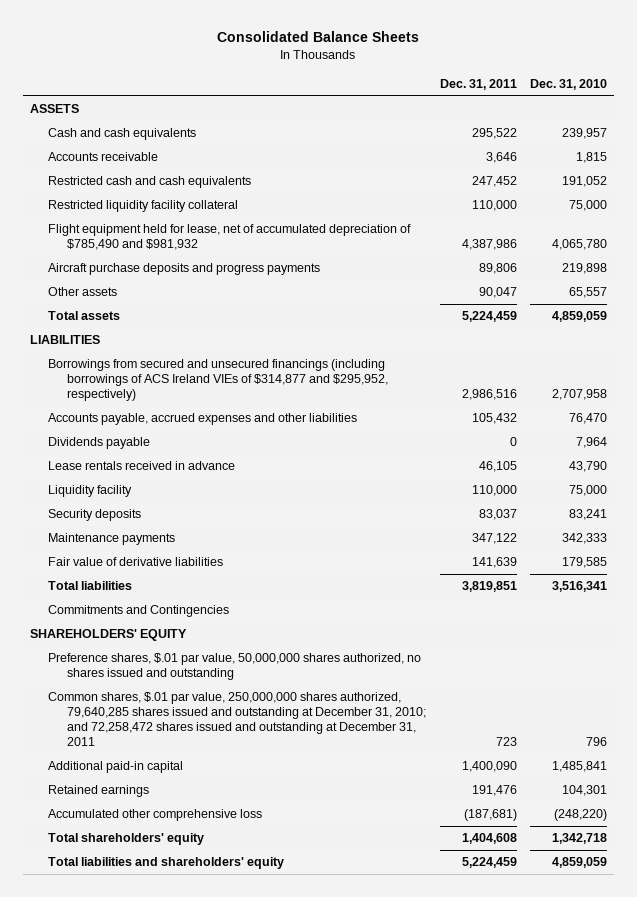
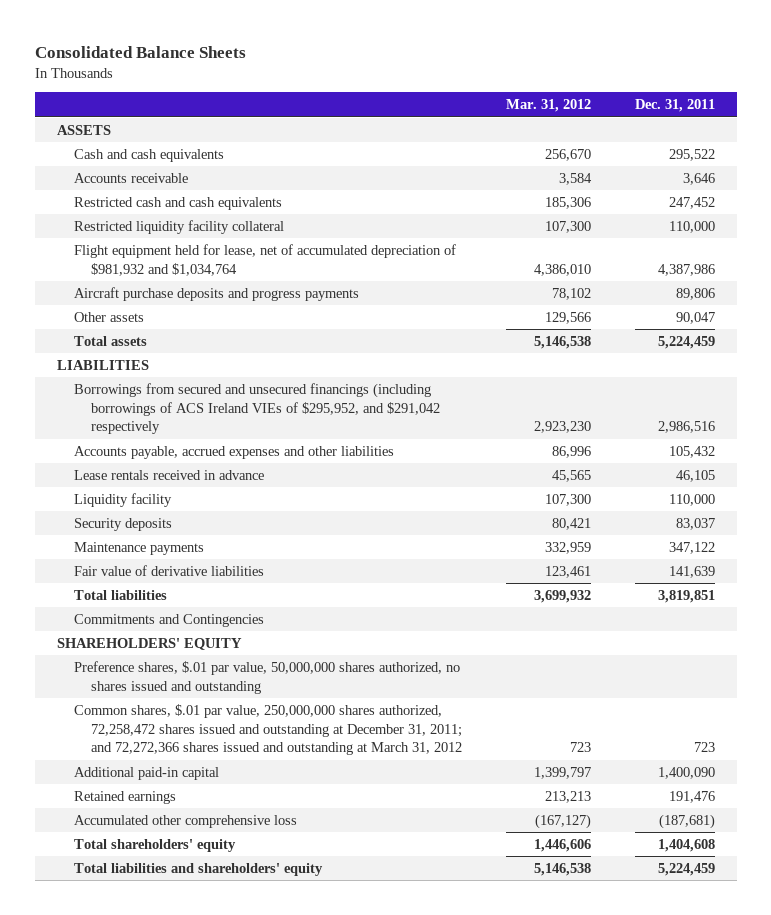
[530,78,608,90] Dec. 31, 2010 -> none
none -> [505,99,591,113] Mar. 31, 2012
[48,224,412,251] Flight equipment held for lease, net of accumulated depreciation of $785,490 and $981,932 -> [74,243,457,276] Flight equipment held for lease, net of accumulated depreciation of $981,932 and $1,034,764
[48,359,389,401] Borrowings from secured and unsecured financings (including borrowings of ACS Ireland VIEs of $314,877 and $295,952, respectively) -> [74,382,441,435] Borrowings from secured and unsecured financings (including borrowings of ACS Ireland VIEs of $295,952, and $291,042 respectively
[48,437,151,450] Dividends payable -> none
[48,692,427,746] Common shares, $.01 par value, 250,000,000 shares authorized, 79,640,285 shares issued and outstanding at December 31, 2010; and 72,258,472 shares issued and outstanding at December 31, 2011 -> [74,703,463,756] Common shares, $.01 par value, 250,000,000 shares authorized, 72,258,472 shares issued and outstanding at December 31, 2011; and 72,272,366 shares issued and outstanding at March 31, 2012

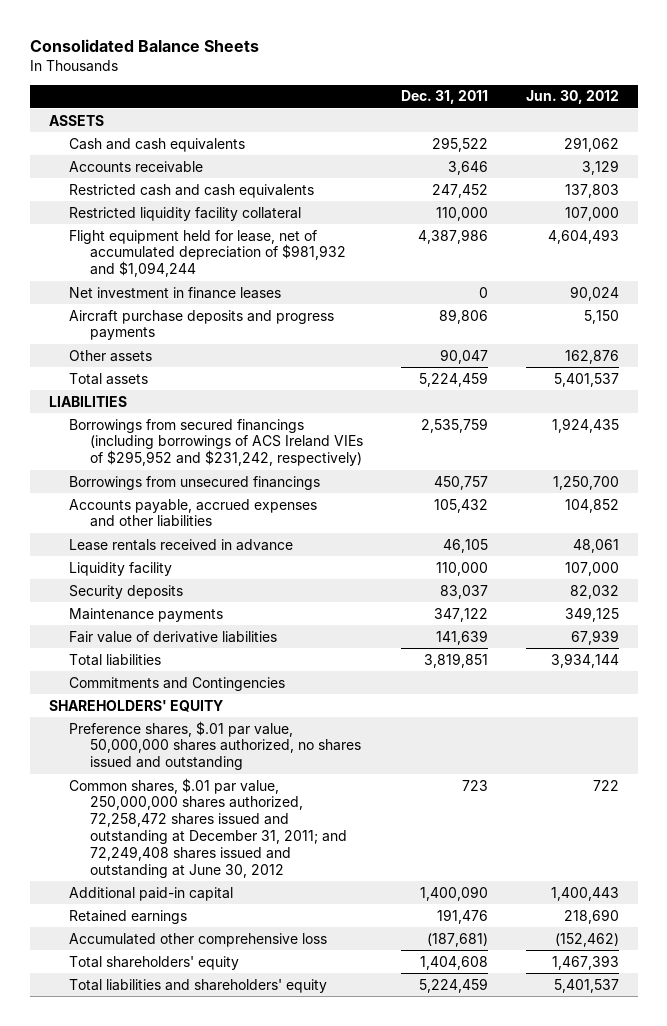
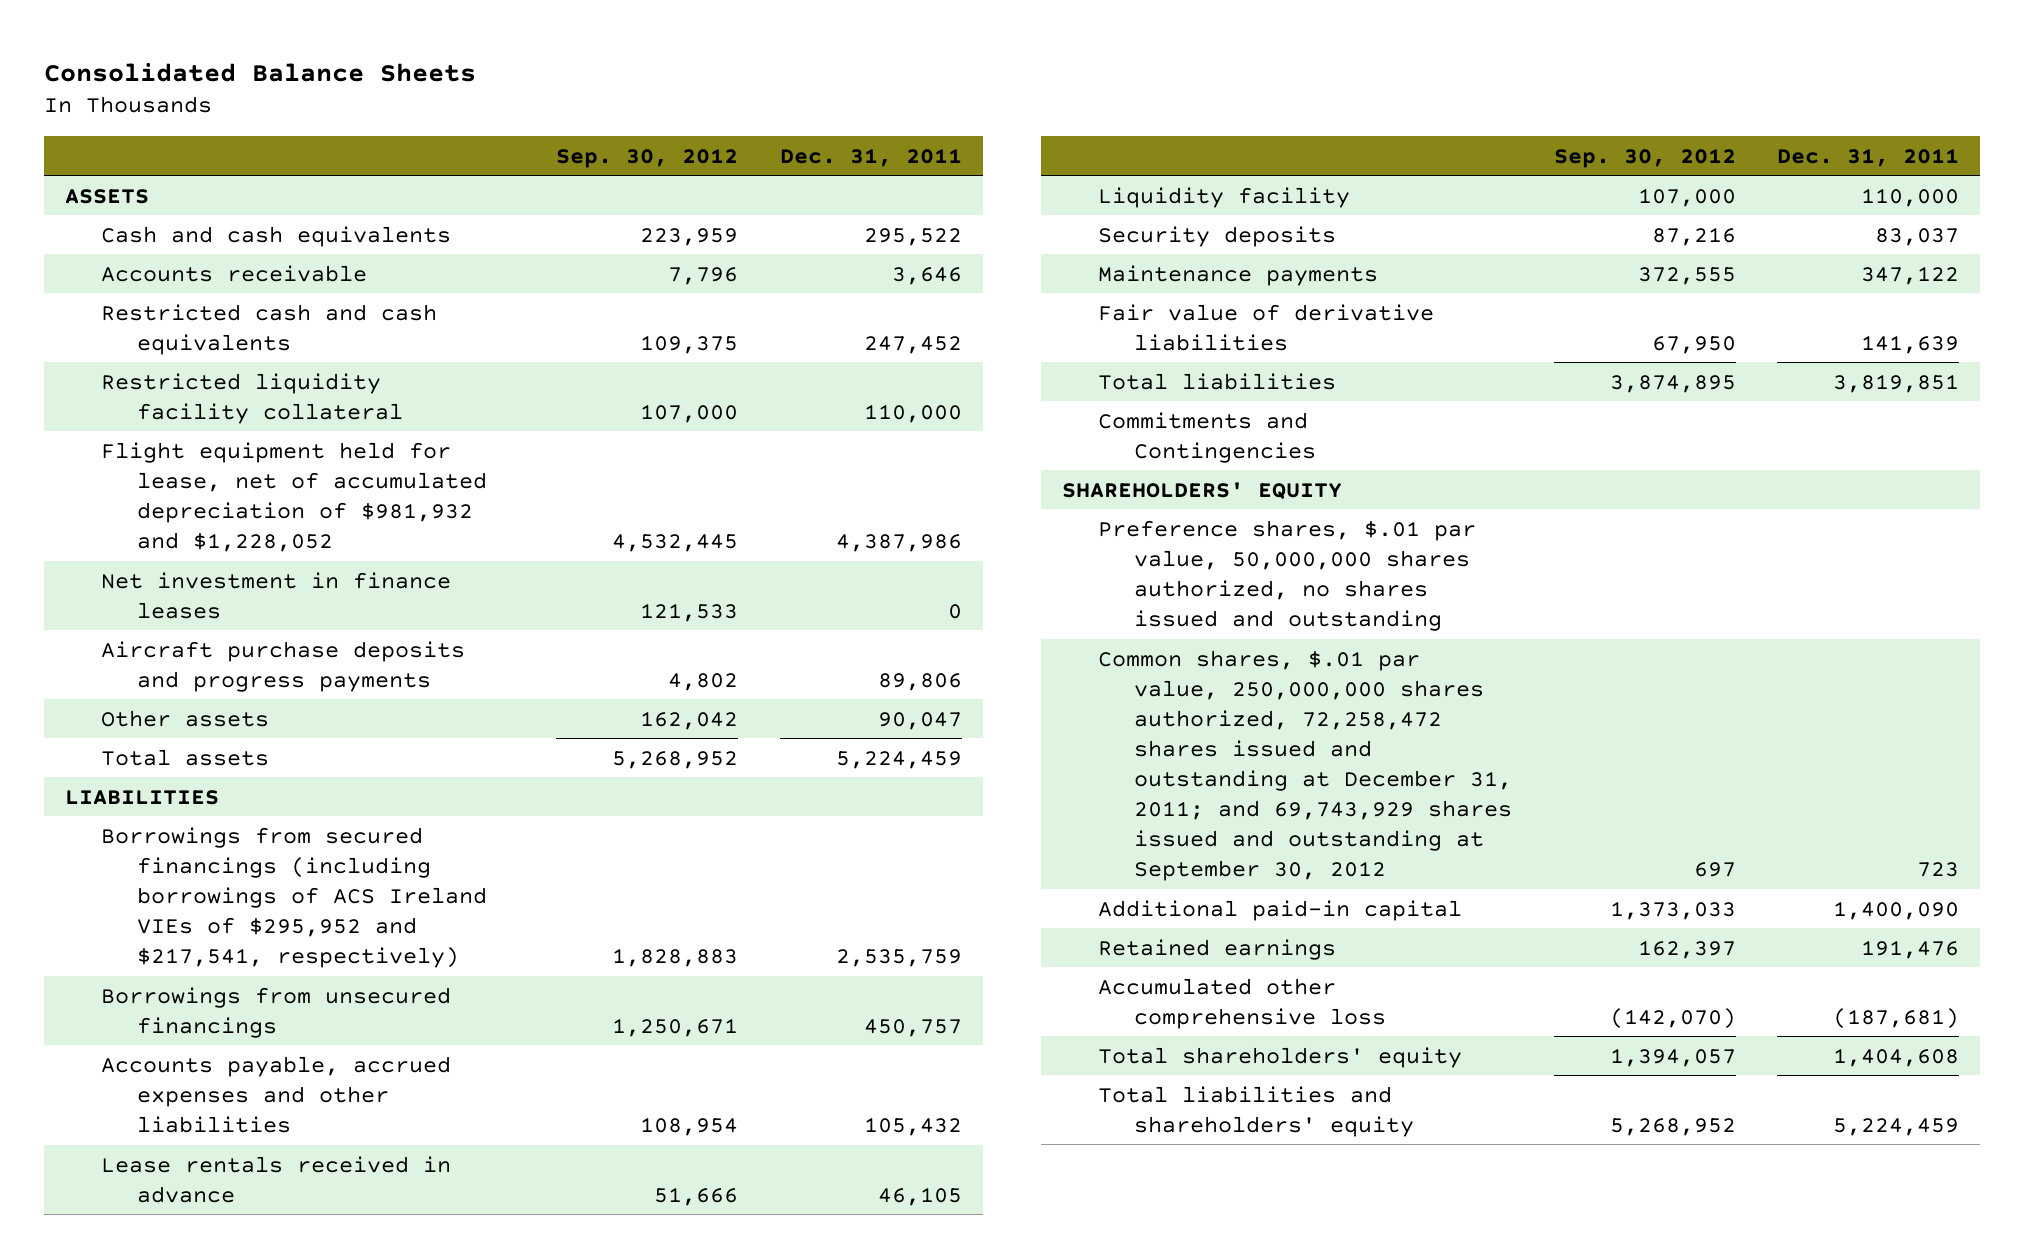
[525,90,619,105] Jun. 30, 2012 -> none
none -> [556,147,739,168] Sep. 30, 2012
[69,229,346,278] Flight equipment held for lease, net of accumulated depreciation of $981,932 and $1,094,244 -> [100,441,487,552] Flight equipment held for lease, net of accumulated depreciation of $981,932 and $1,228,052
[69,418,363,467] Borrowings from secured financings (including borrowings of ACS Ireland VIEs of $295,952 and $231,242, respectively) -> [100,826,487,969] Borrowings from secured financings (including borrowings of ACS Ireland VIEs of $295,952 and $217,541, respectively)
[69,777,347,879] Common shares, $.01 par value, 250,000,000 shares authorized, 72,258,472 shares issued and outstanding at December 31, 2011; and 72,249,408 shares issued and outstanding at June 30, 2012 -> [1098,649,1513,882] Common shares, $.01 par value, 250,000,000 shares authorized, 72,258,472 shares issued and outstanding at December 31, 2011; and 69,743,929 shares issued and outstanding at September 30, 2012

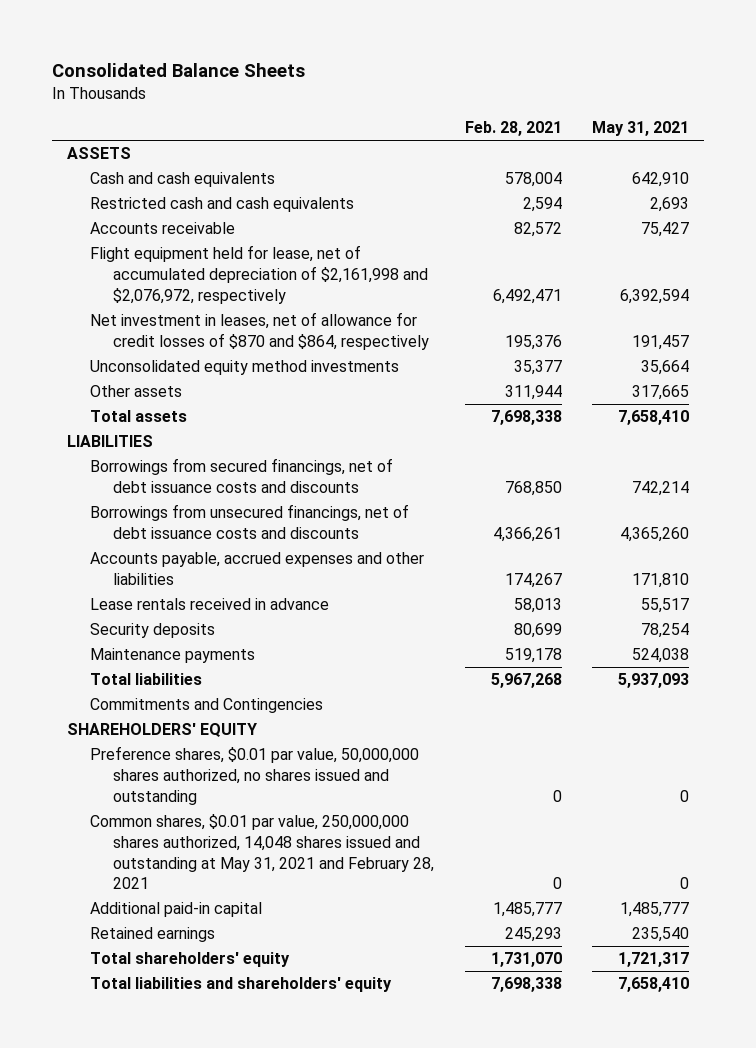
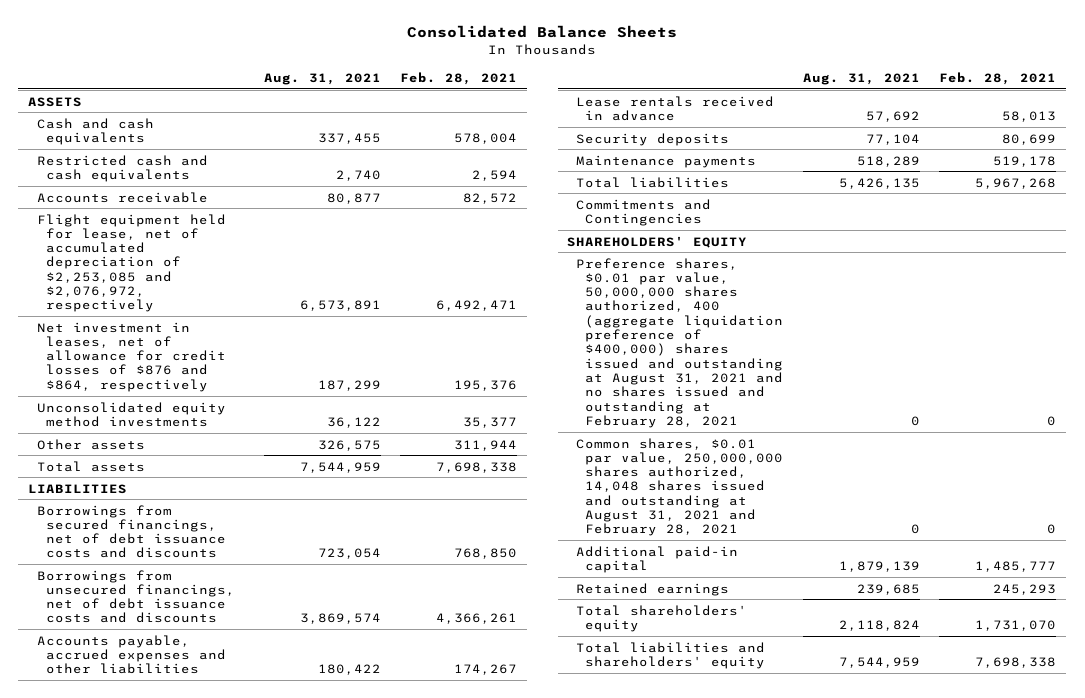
[591,121,689,137] May 31, 2021 -> none
none -> [263,72,381,85] Aug. 31, 2021
[90,245,429,304] Flight equipment held for lease, net of accumulated depreciation of $2,161,998 and $2,076,972, respectively -> [37,213,227,313] Flight equipment held for lease, net of accumulated depreciation of $2,253,085 and $2,076,972, respectively
[90,312,430,350] Net investment in leases, net of allowance for credit losses of $870 and $864, respectively -> [37,321,227,392] Net investment in leases, net of allowance for credit losses of $876 and $864, respectively
[90,746,420,805] Preference shares, $0.01 par value, 50,000,000 shares authorized, no shares issued and outstanding -> [576,257,784,428] Preference shares, $0.01 par value, 50,000,000 shares authorized, 400 (aggregate liquidation preference of $400,000) shares issued and outstanding at August 31, 2021 and no shares issued and outstanding at February 28, 2021
[90,814,435,890] Common shares, $0.01 par value, 250,000,000 shares authorized, 14,048 shares issued and outstanding at May 31, 2021 and February 28, 2021 -> [576,437,784,537] Common shares, $0.01 par value, 250,000,000 shares authorized, 14,048 shares issued and outstanding at August 31, 2021 and February 28, 2021

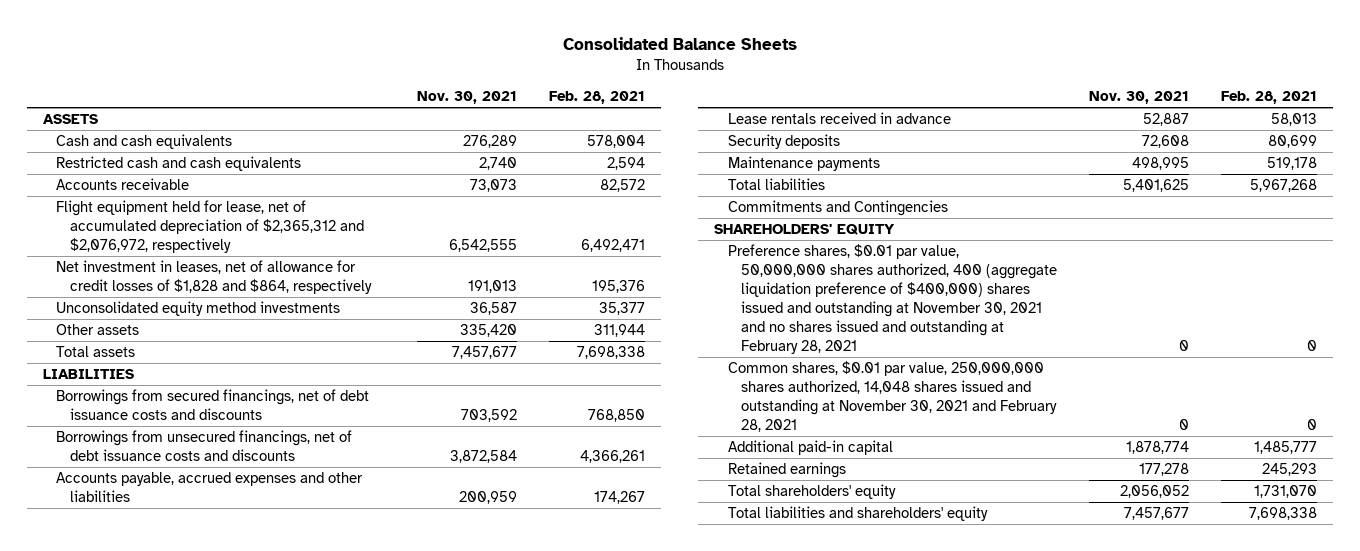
[263,72,381,85] Aug. 31, 2021 -> none
none -> [417,91,518,105] Nov. 30, 2021
[37,213,227,313] Flight equipment held for lease, net of accumulated depreciation of $2,253,085 and $2,076,972, respectively -> [56,200,364,254] Flight equipment held for lease, net of accumulated depreciation of $2,365,312 and $2,076,972, respectively
[37,321,227,392] Net investment in leases, net of allowance for credit losses of $876 and $864, respectively -> [56,260,372,295] Net investment in leases, net of allowance for credit losses of $1,828 and $864, respectively
[576,257,784,428] Preference shares, $0.01 par value, 50,000,000 shares authorized, 400 (aggregate liquidation preference of $400,000) shares issued and outstanding at August 31, 2021 and no shares issued and outstanding at February 28, 2021 -> [727,244,1057,354] Preference shares, $0.01 par value, 50,000,000 shares authorized, 400 (aggregate liquidation preference of $400,000) shares issued and outstanding at November 30, 2021 and no shares issued and outstanding at February 28, 2021
[576,437,784,537] Common shares, $0.01 par value, 250,000,000 shares authorized, 14,048 shares issued and outstanding at August 31, 2021 and February 28, 2021 -> [727,361,1057,433] Common shares, $0.01 par value, 250,000,000 shares authorized, 14,048 shares issued and outstanding at November 30, 2021 and February 28, 2021

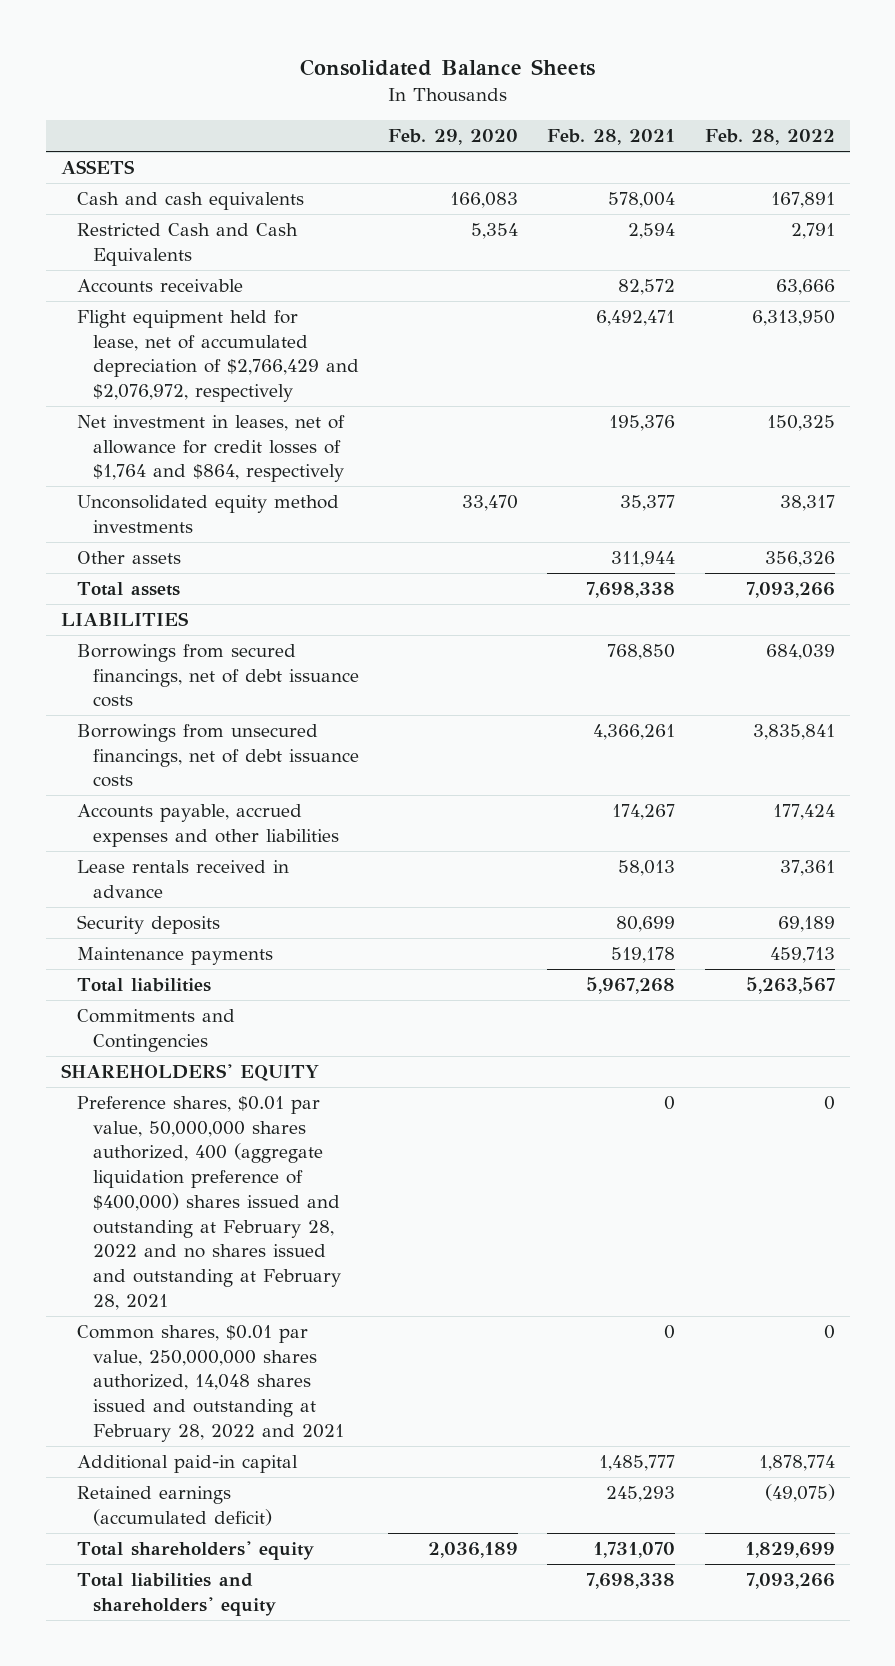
[417,91,518,105] Nov. 30, 2021 -> none
none -> [388,129,519,146] Feb. 29, 2020
none -> [704,129,835,146] Feb. 28, 2022
[56,156,302,172] Restricted cash and cash equivalents -> [76,223,298,266] Restricted Cash and Cash Equivalents
[56,200,364,254] Flight equipment held for lease, net of accumulated depreciation of $2,365,312 and $2,076,972, respectively -> [76,310,359,403] Flight equipment held for lease, net of accumulated depreciation of $2,766,429 and $2,076,972, respectively
[56,260,372,295] Net investment in leases, net of allowance for credit losses of $1,828 and $864, respectively -> [76,415,345,483] Net investment in leases, net of allowance for credit losses of $1,764 and $864, respectively
[56,389,370,421] Borrowings from secured financings, net of debt issuance costs and discounts -> [76,644,359,708] Borrowings from secured financings, net of debt issuance costs
[56,430,353,462] Borrowings from unsecured financings, net of debt issuance costs and discounts -> [76,724,359,788] Borrowings from unsecured financings, net of debt issuance costs
[727,244,1057,354] Preference shares, $0.01 par value, 50,000,000 shares authorized, 400 (aggregate liquidation preference of $400,000) shares issued and outstanding at November 30, 2021 and no shares issued and outstanding at February 28, 2021 -> [76,1096,341,1310] Preference shares, $0.01 par value, 50,000,000 shares authorized, 400 (aggregate liquidation preference of $400,000) shares issued and outstanding at February 28, 2022 and no shares issued and outstanding at February 28, 2021
[727,361,1057,433] Common shares, $0.01 par value, 250,000,000 shares authorized, 14,048 shares issued and outstanding at November 30, 2021 and February 28, 2021 -> [76,1325,344,1442] Common shares, $0.01 par value, 250,000,000 shares authorized, 14,048 shares issued and outstanding at February 28, 2022 and 2021
[727,462,846,479] Retained earnings -> [76,1486,272,1526] Retained earnings (accumulated deficit)

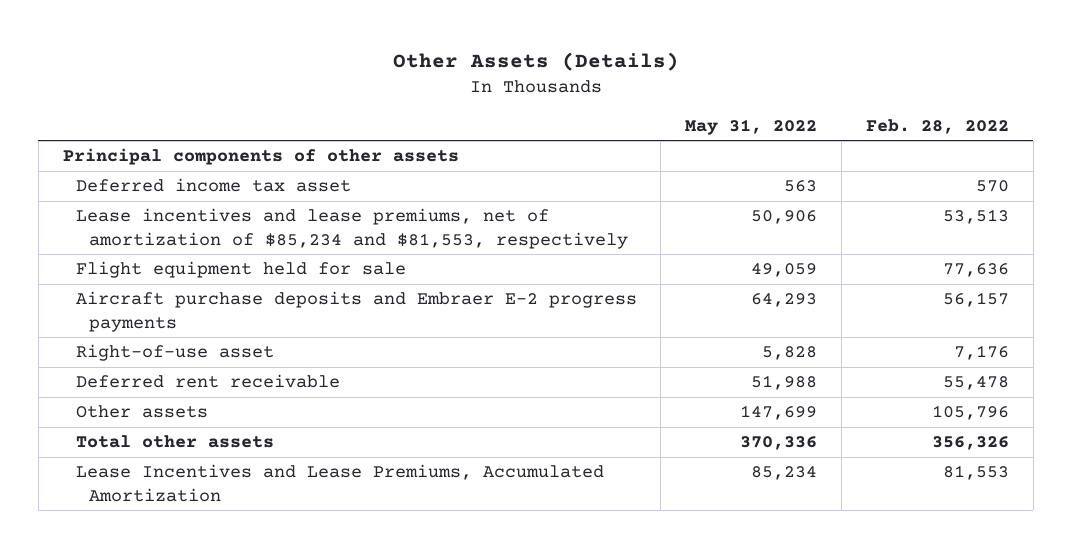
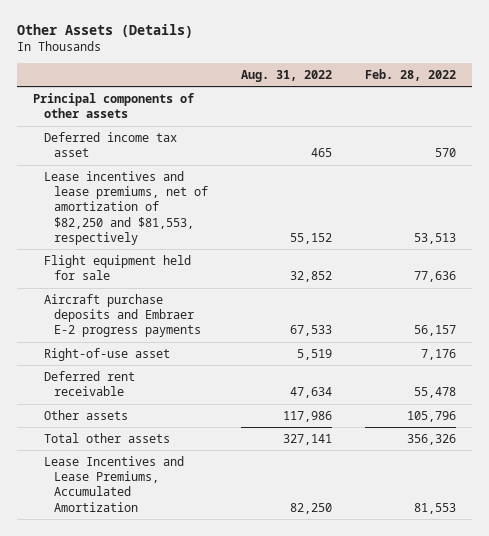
[685,118,818,135] May 31, 2022 -> none
none -> [240,69,332,82] Aug. 31, 2022
[75,208,628,249] Lease incentives and lease premiums, net of amortization of $85,234 and $81,553, respectively -> [43,170,209,245] Lease incentives and lease premiums, net of amortization of $82,250 and $81,553, respectively

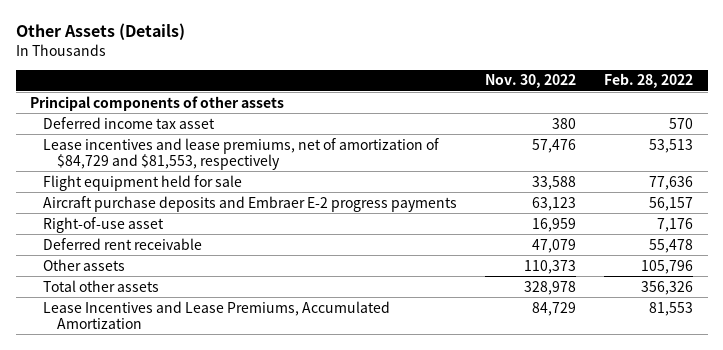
[240,69,332,82] Aug. 31, 2022 -> none
none -> [485,74,577,89] Nov. 30, 2022
[43,170,209,245] Lease incentives and lease premiums, net of amortization of $82,250 and $81,553, respectively -> [43,137,440,170] Lease incentives and lease premiums, net of amortization of $84,729 and $81,553, respectively

